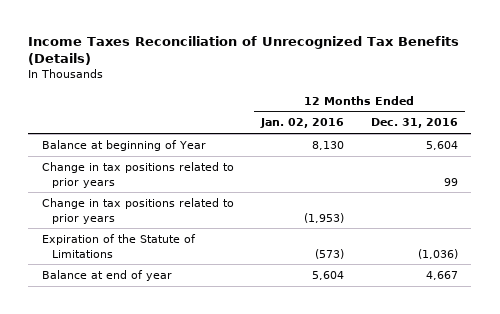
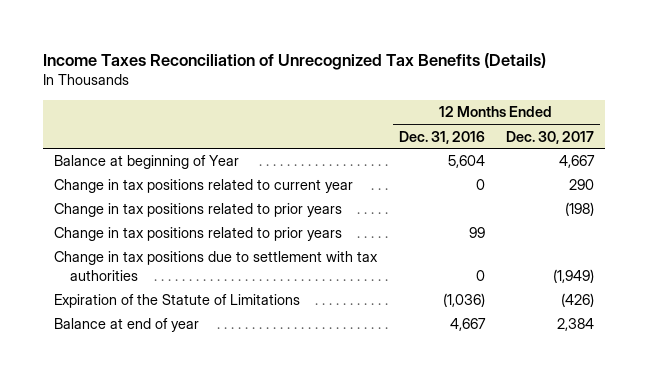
[259,118,344,129] Jan. 02, 2016 -> none
none -> [506,130,595,144] Dec. 30, 2017
none -> [54,179,354,194] Change in tax positions related to current year
[41,162,234,188] Change in tax positions related to prior years -> [54,227,343,242] Change in tax positions related to prior years
none -> [54,251,379,281] Change in tax positions due to settlement with tax authorities

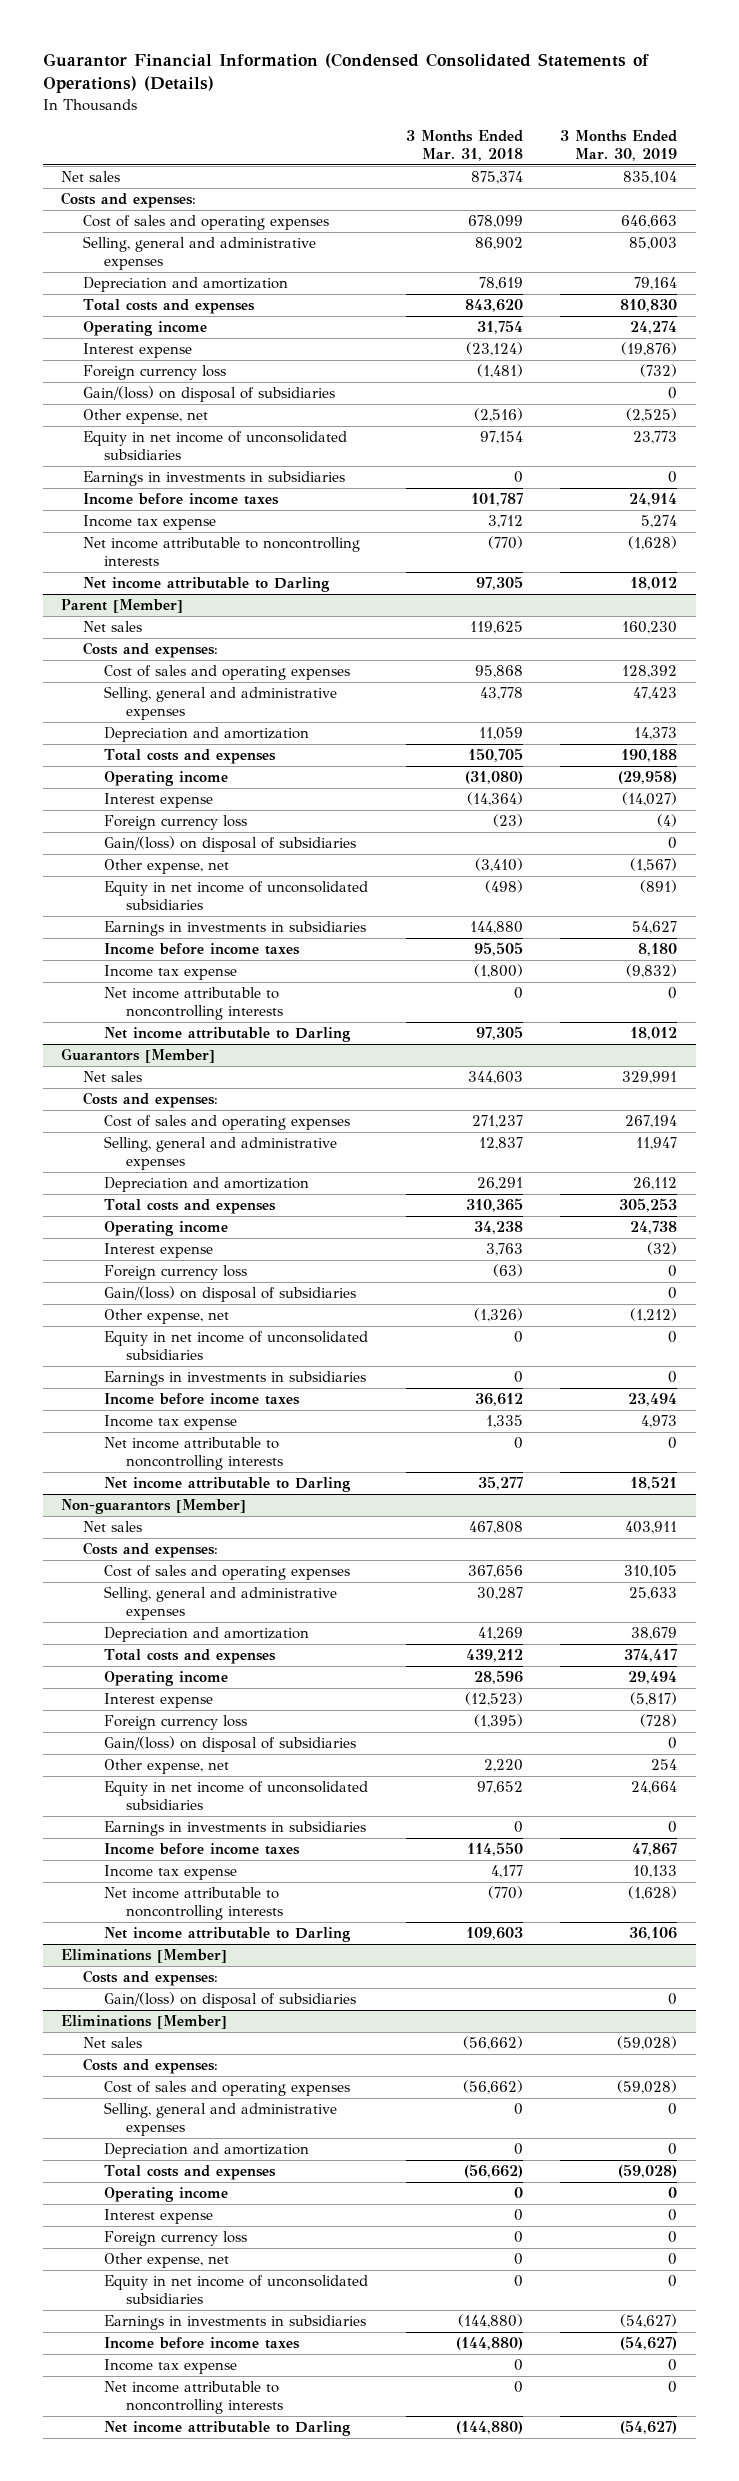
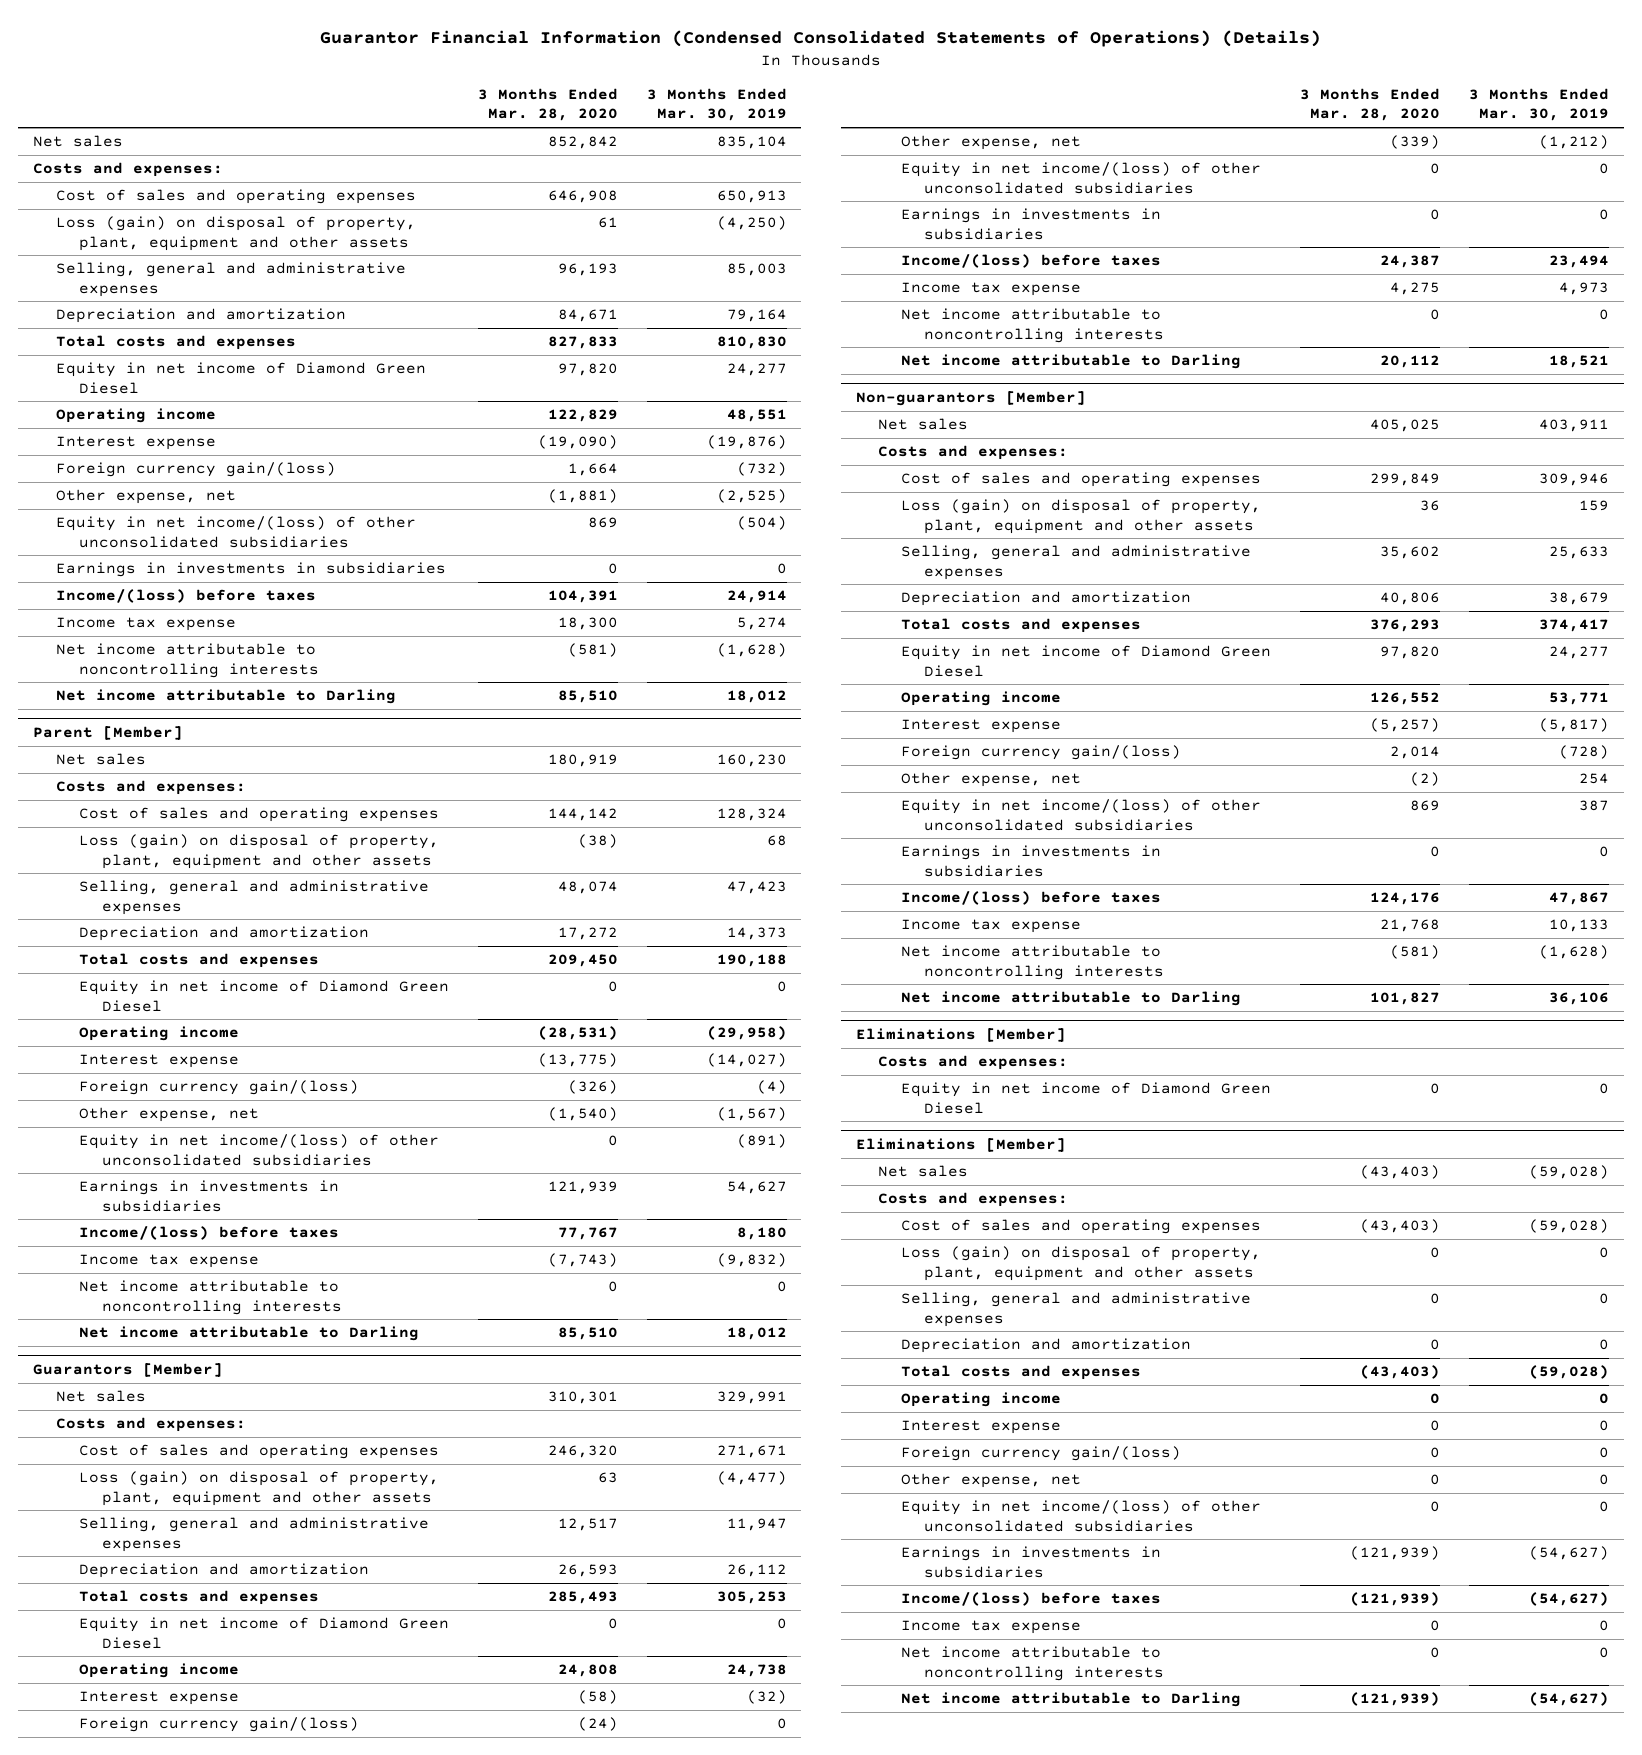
[405,129,523,161] 3 Months Ended Mar. 31, 2018 -> none
none -> [477,87,618,122] 3 Months Ended Mar. 28, 2020
[621,215,678,229] 646,663 -> [716,190,787,204] 650,913
none -> [55,216,416,251] Loss (gain) on disposal of property, plant, equipment and other assets
none -> [55,362,426,394] Equity in net income of Diamond Green Diesel
[630,321,678,335] 24,274 -> [726,409,787,423] 48,551
[82,386,335,403] Gain/(loss) on disposal of subsidiaries -> none
[82,365,226,381] Foreign currency loss -> [55,462,336,478] Foreign currency gain/(loss)
[82,431,347,461] Equity in net income of unconsolidated subsidiaries -> [55,516,416,548] Equity in net income/(loss) of other unconsolidated subsidiaries
[633,431,678,445] 23,773 -> [736,516,787,531] (504)
[82,493,279,506] Income before income taxes -> [55,589,316,604] Income/(loss) before taxes
[622,665,678,679] 128,392 -> [716,808,787,822] 128,324
none -> [78,834,439,869] Loss (gain) on disposal of property, plant, equipment and other assets
none -> [78,980,449,1012] Equity in net income of Diamond Green Diesel
[104,836,357,853] Gain/(loss) on disposal of subsidiaries -> none
[104,815,248,831] Foreign currency loss -> [78,1080,359,1096] Foreign currency gain/(loss)
[104,881,369,911] Equity in net income of unconsolidated subsidiaries -> [78,1134,439,1166] Equity in net income/(loss) of other unconsolidated subsidiaries
[104,943,301,956] Income before income taxes -> [78,1226,339,1241] Income/(loss) before taxes
[625,1115,678,1129] 267,194 -> [716,1445,787,1459] 271,671
none -> [78,1471,439,1506] Loss (gain) on disposal of property, plant, equipment and other assets
none -> [78,1617,449,1649] Equity in net income of Diamond Green Diesel
[104,1286,357,1303] Gain/(loss) on disposal of subsidiaries -> none
[104,1265,248,1281] Foreign currency loss -> [78,1717,359,1733] Foreign currency gain/(loss)
[104,1331,369,1361] Equity in net income of unconsolidated subsidiaries -> [901,162,1262,194] Equity in net income/(loss) of other unconsolidated subsidiaries
[104,1393,301,1406] Income before income taxes -> [901,254,1162,269] Income/(loss) before taxes
[624,1565,678,1579] 310,105 -> [1539,473,1610,487] 309,946
none -> [901,499,1262,534] Loss (gain) on disposal of property, plant, equipment and other assets
none -> [901,645,1272,677] Equity in net income of Diamond Green Diesel
[628,1671,678,1685] 29,494 -> [1549,692,1610,706] 53,771
[104,1736,357,1753] Gain/(loss) on disposal of subsidiaries -> none
[104,1715,248,1731] Foreign currency loss -> [901,745,1182,761] Foreign currency gain/(loss)
[104,1781,369,1811] Equity in net income of unconsolidated subsidiaries -> [901,799,1262,831] Equity in net income/(loss) of other unconsolidated subsidiaries
[631,1781,678,1795] 24,664 -> [1579,800,1610,812] 387
[104,1843,301,1856] Income before income taxes -> [901,891,1162,906] Income/(loss) before taxes
[104,1992,357,2009] Gain/(loss) on disposal of subsidiaries -> none
none -> [901,1082,1272,1114] Equity in net income of Diamond Green Diesel
none -> [901,1246,1262,1281] Loss (gain) on disposal of property, plant, equipment and other assets
[104,2231,248,2247] Foreign currency loss -> [901,1446,1182,1462] Foreign currency gain/(loss)
[104,2275,369,2305] Equity in net income of unconsolidated subsidiaries -> [901,1500,1262,1532] Equity in net income/(loss) of other unconsolidated subsidiaries
[104,2337,301,2350] Income before income taxes -> [901,1592,1162,1607] Income/(loss) before taxes

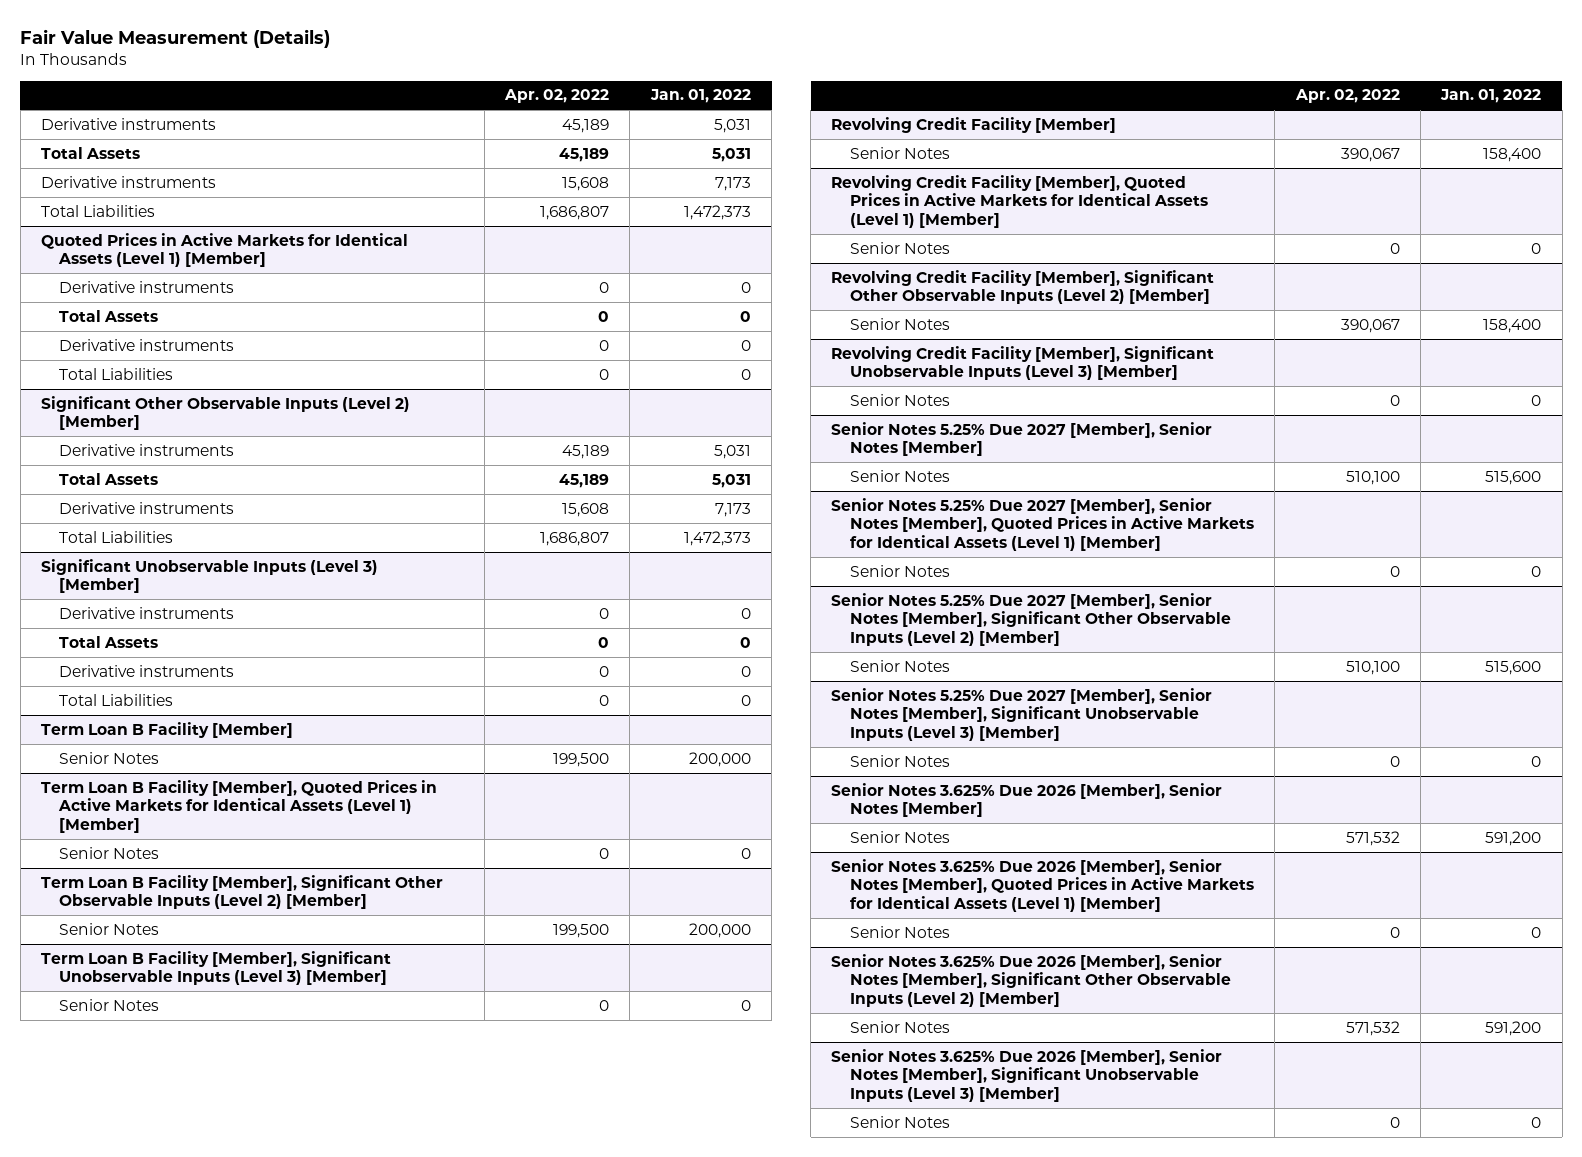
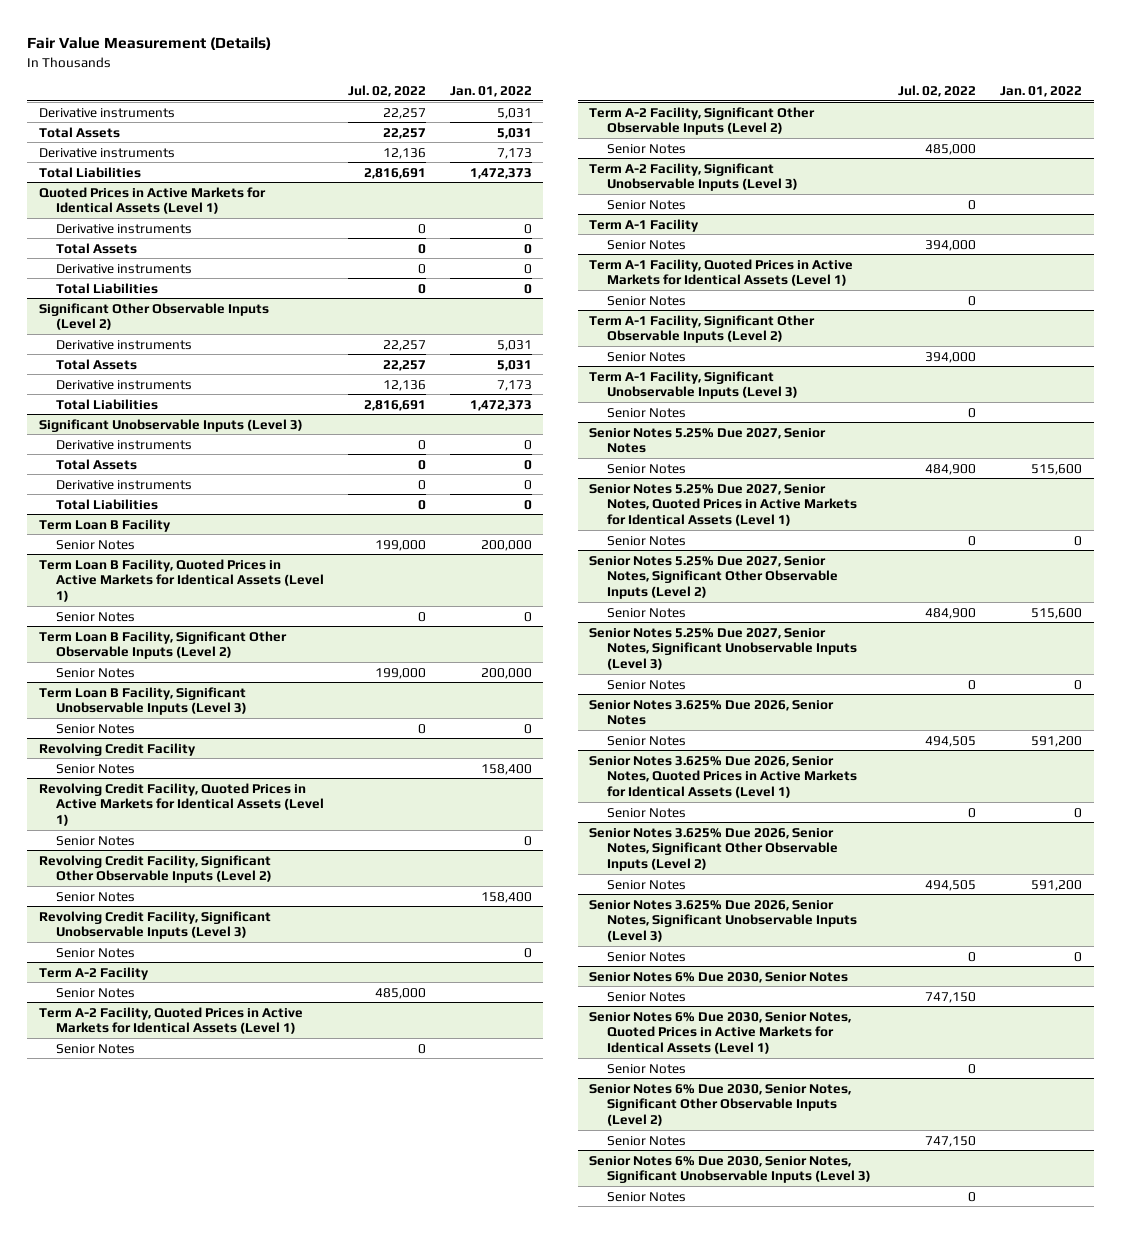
[503,89,609,104] Apr. 02, 2022 -> none
none -> [347,85,426,98] Jul. 02, 2022
[40,232,408,268] Quoted Prices in Active Markets for Identical Assets (Level 1) [Member] -> [39,186,267,215] Quoted Prices in Active Markets for Identical Assets (Level 1)
[40,395,410,431] Significant Other Observable Inputs (Level 2) [Member] -> [39,302,270,331] Significant Other Observable Inputs (Level 2)
[40,558,378,594] Significant Unobservable Inputs (Level 3) [Member] -> [39,418,304,432] Significant Unobservable Inputs (Level 3)
[40,721,293,738] Term Loan B Facility [Member] -> [39,518,172,532] Term Loan B Facility
[40,779,437,833] Term Loan B Facility [Member], Quoted Prices in Active Markets for Identical Assets (Level 1) [Member] -> [39,558,325,603] Term Loan B Facility, Quoted Prices in Active Markets for Identical Assets (Level 1)
[40,874,443,910] Term Loan B Facility [Member], Significant Other Observable Inputs (Level 2) [Member] -> [39,630,288,660] Term Loan B Facility, Significant Other Observable Inputs (Level 2)
[40,950,391,986] Term Loan B Facility [Member], Significant Unobservable Inputs (Level 3) [Member] -> [39,686,248,716] Term Loan B Facility, Significant Unobservable Inputs (Level 3)
[831,116,1117,133] Revolving Credit Facility [Member] -> [39,742,197,756] Revolving Credit Facility
[831,174,1208,228] Revolving Credit Facility [Member], Quoted Prices in Active Markets for Identical Assets (Level 1) [Member] -> [39,782,325,827] Revolving Credit Facility, Quoted Prices in Active Markets for Identical Assets (Level 1)
[831,269,1215,305] Revolving Credit Facility [Member], Significant Other Observable Inputs (Level 2) [Member] -> [39,854,273,884] Revolving Credit Facility, Significant Other Observable Inputs (Level 2)
[831,345,1215,381] Revolving Credit Facility [Member], Significant Unobservable Inputs (Level 3) [Member] -> [39,910,272,940] Revolving Credit Facility, Significant Unobservable Inputs (Level 3)
none -> [39,966,150,980] Term A-2 Facility
none -> [56,987,136,998] Senior Notes
none -> [39,1006,304,1035] Term A-2 Facility, Quoted Prices in Active Markets for Identical Assets (Level 1)
none -> [56,1043,136,1054] Senior Notes
none -> [589,106,816,136] Term A-2 Facility, Significant Other Observable Inputs (Level 2)
none -> [606,143,686,154] Senior Notes
none -> [589,162,798,192] Term A-2 Facility, Significant Unobservable Inputs (Level 3)
none -> [606,199,686,210] Senior Notes
none -> [589,218,700,232] Term A-1 Facility
none -> [606,239,686,250] Senior Notes
none -> [589,258,854,287] Term A-1 Facility, Quoted Prices in Active Markets for Identical Assets (Level 1)
none -> [606,295,686,306] Senior Notes
none -> [589,314,816,344] Term A-1 Facility, Significant Other Observable Inputs (Level 2)
none -> [606,351,686,362] Senior Notes
none -> [589,370,798,400] Term A-1 Facility, Significant Unobservable Inputs (Level 3)
none -> [606,407,686,418] Senior Notes
[831,421,1213,457] Senior Notes 5.25% Due 2027 [Member], Senior Notes [Member] -> [589,427,827,454] Senior Notes 5.25% Due 2027, Senior Notes
[831,497,1254,551] Senior Notes 5.25% Due 2027 [Member], Senior Notes [Member], Quoted Prices in Active Markets for Identical Assets (Level 1) [Member] -> [589,483,857,527] Senior Notes 5.25% Due 2027, Senior Notes, Quoted Prices in Active Markets for Identical Assets (Level 1)
[831,592,1231,646] Senior Notes 5.25% Due 2027 [Member], Senior Notes [Member], Significant Other Observable Inputs (Level 2) [Member] -> [589,555,838,600] Senior Notes 5.25% Due 2027, Senior Notes, Significant Other Observable Inputs (Level 2)
[831,687,1213,741] Senior Notes 5.25% Due 2027 [Member], Senior Notes [Member], Significant Unobservable Inputs (Level 3) [Member] -> [589,627,857,671] Senior Notes 5.25% Due 2027, Senior Notes, Significant Unobservable Inputs (Level 3)
[831,782,1223,818] Senior Notes 3.625% Due 2026 [Member], Senior Notes [Member] -> [589,699,835,726] Senior Notes 3.625% Due 2026, Senior Notes
[831,858,1254,912] Senior Notes 3.625% Due 2026 [Member], Senior Notes [Member], Quoted Prices in Active Markets for Identical Assets (Level 1) [Member] -> [589,755,857,799] Senior Notes 3.625% Due 2026, Senior Notes, Quoted Prices in Active Markets for Identical Assets (Level 1)
[831,953,1231,1007] Senior Notes 3.625% Due 2026 [Member], Senior Notes [Member], Significant Other Observable Inputs (Level 2) [Member] -> [589,827,838,872] Senior Notes 3.625% Due 2026, Senior Notes, Significant Other Observable Inputs (Level 2)
[831,1048,1223,1102] Senior Notes 3.625% Due 2026 [Member], Senior Notes [Member], Significant Unobservable Inputs (Level 3) [Member] -> [589,899,857,943] Senior Notes 3.625% Due 2026, Senior Notes, Significant Unobservable Inputs (Level 3)
none -> [589,971,849,983] Senior Notes 6% Due 2030, Senior Notes
none -> [606,991,686,1002] Senior Notes
none -> [589,1011,852,1055] Senior Notes 6% Due 2030, Senior Notes, Quoted Prices in Active Markets for Identical Assets (Level 1)
none -> [606,1063,686,1074] Senior Notes
none -> [589,1083,852,1127] Senior Notes 6% Due 2030, Senior Notes, Significant Other Observable Inputs (Level 2)
none -> [606,1135,686,1146] Senior Notes
none -> [589,1155,871,1184] Senior Notes 6% Due 2030, Senior Notes, Significant Unobservable Inputs (Level 3)
none -> [606,1191,686,1202] Senior Notes

